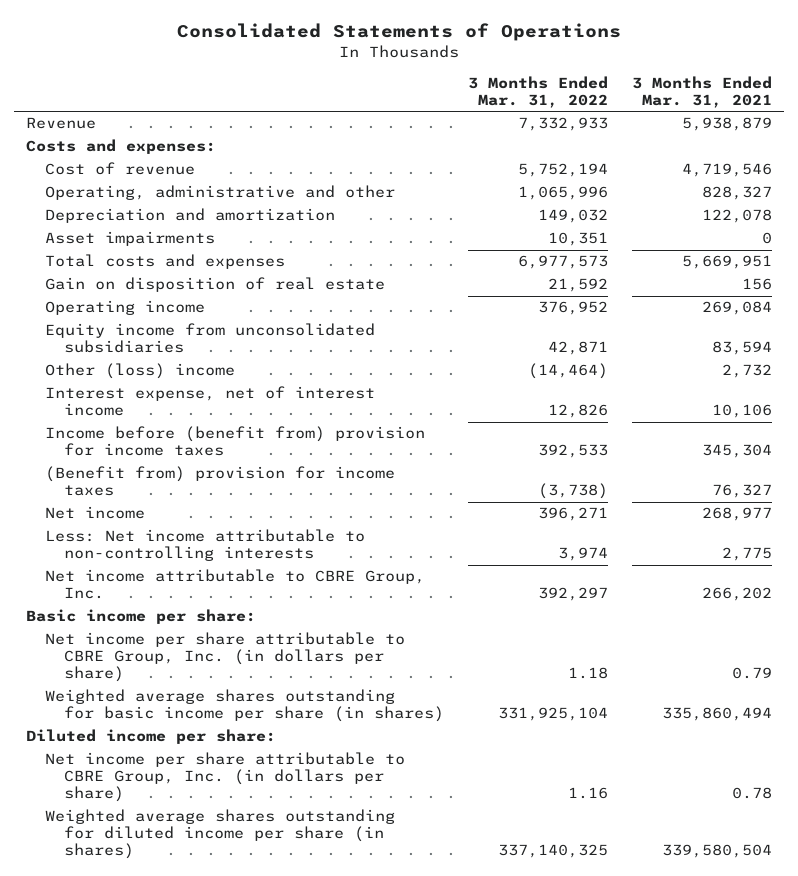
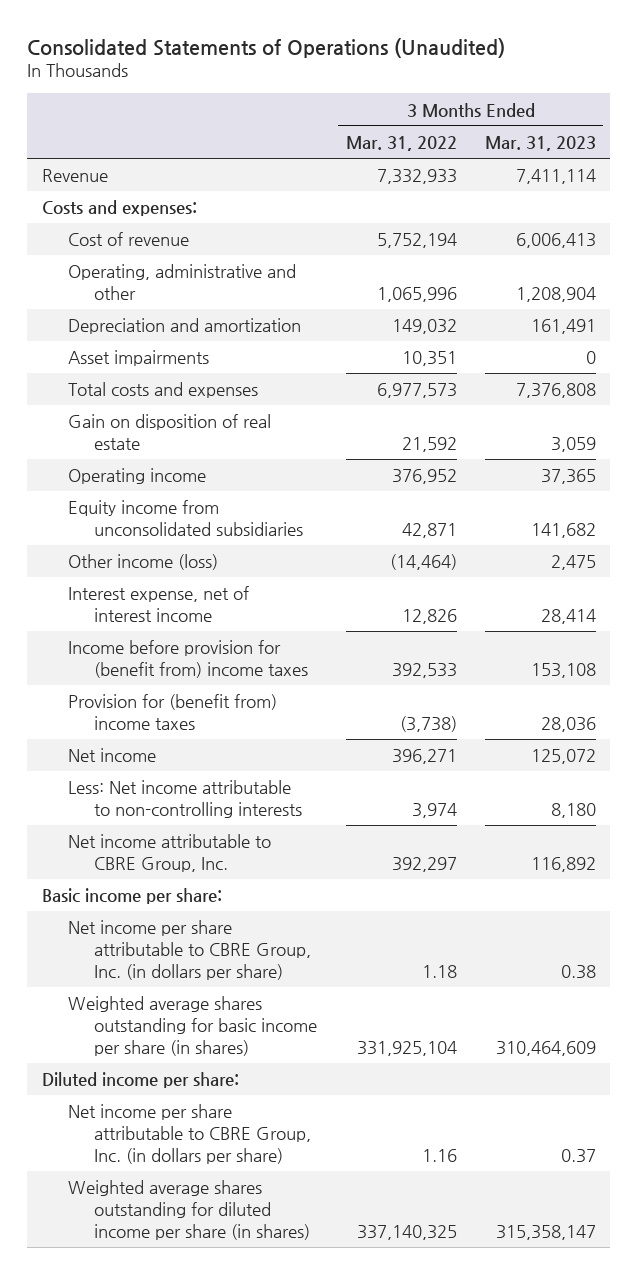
[177,23,622,42] Consolidated Statements of Operations -> [27,37,506,58] Consolidated Statements of Operations (Unaudited)
[632,76,773,109] 3 Months Ended Mar. 31, 2021 -> none
none -> [484,136,596,152] Mar. 31, 2023
[45,363,236,380] Other (loss) income -> [67,554,218,571] Other income (loss)
[45,426,426,457] Income before (benefit from) provision for income taxes -> [67,640,309,679] Income before provision for (benefit from) income taxes
[45,466,396,497] (Benefit from) provision for income taxes -> [67,694,277,731] Provision for (benefit from) income taxes

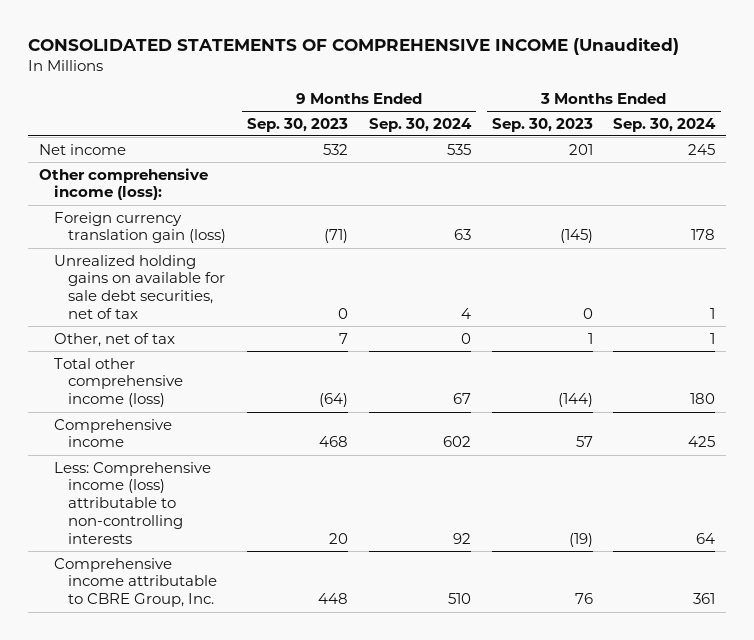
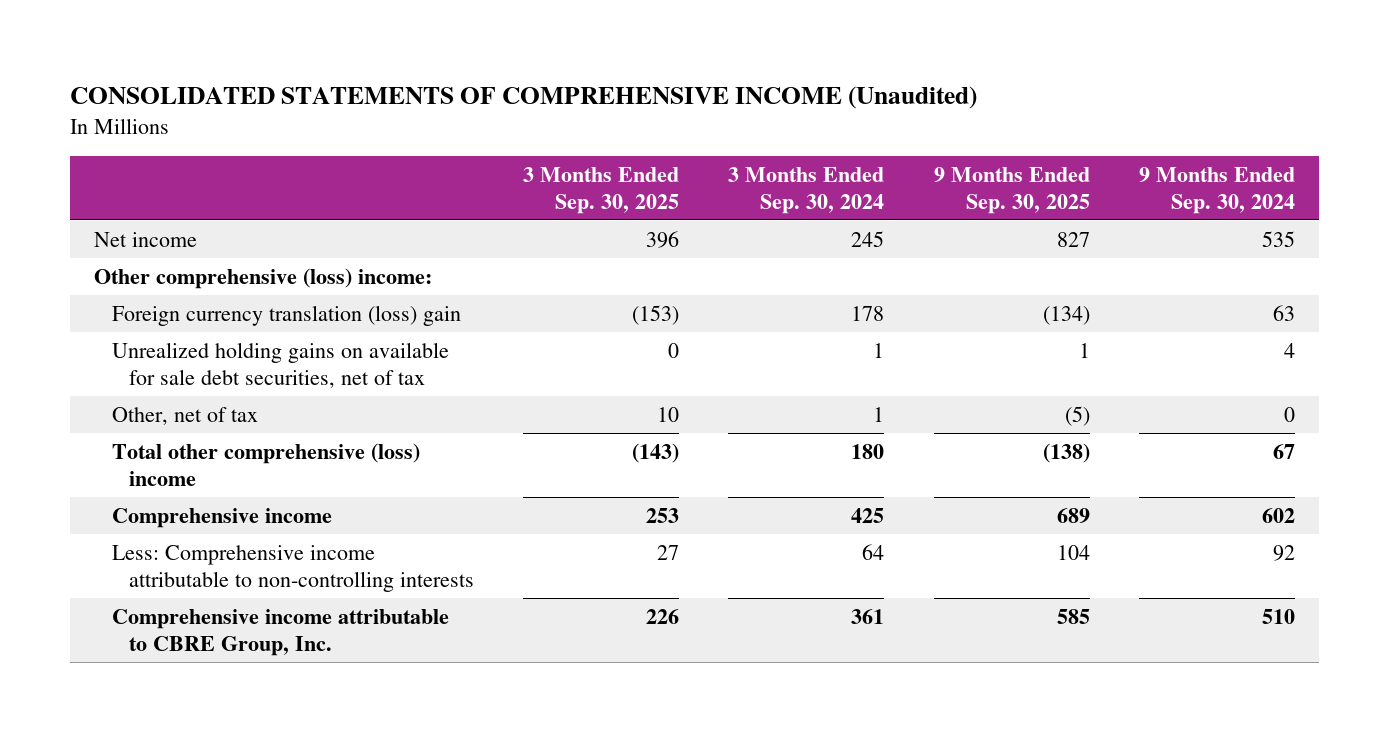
[247,117,349,132] Sep. 30, 2023 -> none
[491,117,593,132] Sep. 30, 2023 -> none
none -> [523,166,680,214] 3 Months Ended Sep. 30, 2025
none -> [933,166,1090,214] 9 Months Ended Sep. 30, 2025
[38,167,208,201] Other comprehensive income (loss): -> [94,267,433,289] Other comprehensive (loss) income:
[53,211,227,244] Foreign currency translation gain (loss) -> [111,304,461,326] Foreign currency translation (loss) gain
[53,357,184,408] Total other comprehensive income (loss) -> [111,442,420,486] Total other comprehensive (loss) income
[53,461,211,545] Less: Comprehensive income (loss) attributable to non-controlling interests -> [111,544,474,592] Less: Comprehensive income attributable to non-controlling interests

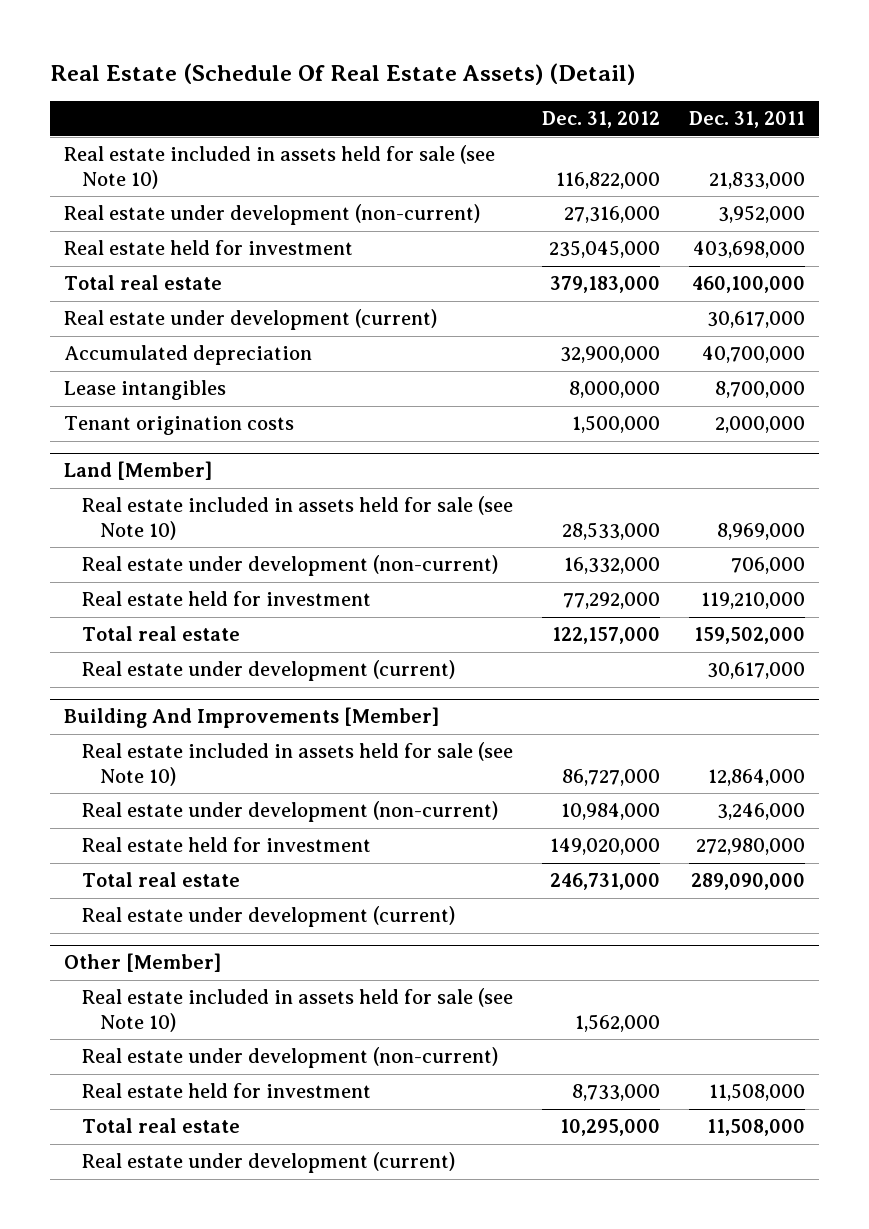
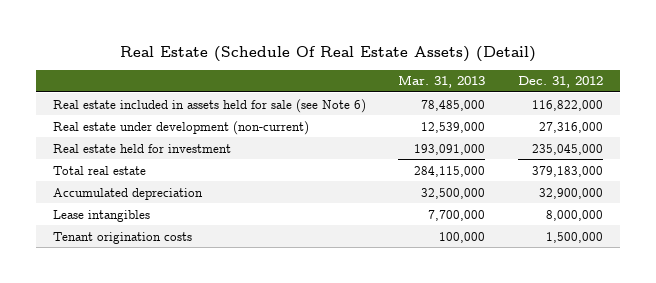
[688,111,805,129] Dec. 31, 2011 -> none
none -> [398,75,486,89] Mar. 31, 2013
[63,145,495,189] Real estate included in assets held for sale (see Note 10) -> [52,98,366,113] Real estate included in assets held for sale (see Note 6)
[63,309,437,331] Real estate under development (current) -> none
[63,461,212,481] Land [Member] -> none
[82,496,514,540] Real estate included in assets held for sale (see Note 10) -> none
[82,555,499,577] Real estate under development (non-current) -> none
[82,591,372,607] Real estate held for investment -> none
[82,626,241,642] Total real estate -> none
[82,660,456,682] Real estate under development (current) -> none
[63,707,439,729] Building And Improvements [Member] -> none
[82,742,514,786] Real estate included in assets held for sale (see Note 10) -> none
[82,801,499,823] Real estate under development (non-current) -> none
[82,837,372,853] Real estate held for investment -> none
[82,872,241,888] Total real estate -> none
[82,906,456,928] Real estate under development (current) -> none
[63,953,221,973] Other [Member] -> none
[82,988,514,1032] Real estate included in assets held for sale (see Note 10) -> none
[82,1047,499,1069] Real estate under development (non-current) -> none
[82,1083,372,1099] Real estate held for investment -> none
[82,1118,241,1134] Total real estate -> none
[82,1152,456,1174] Real estate under development (current) -> none

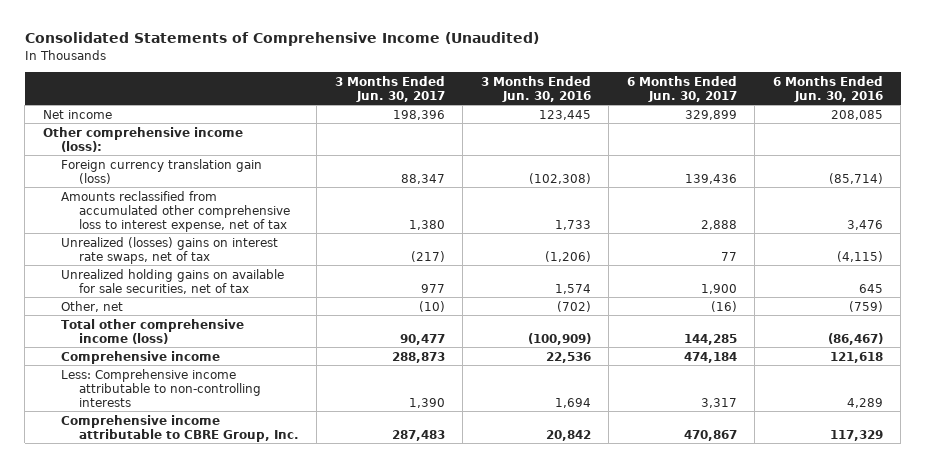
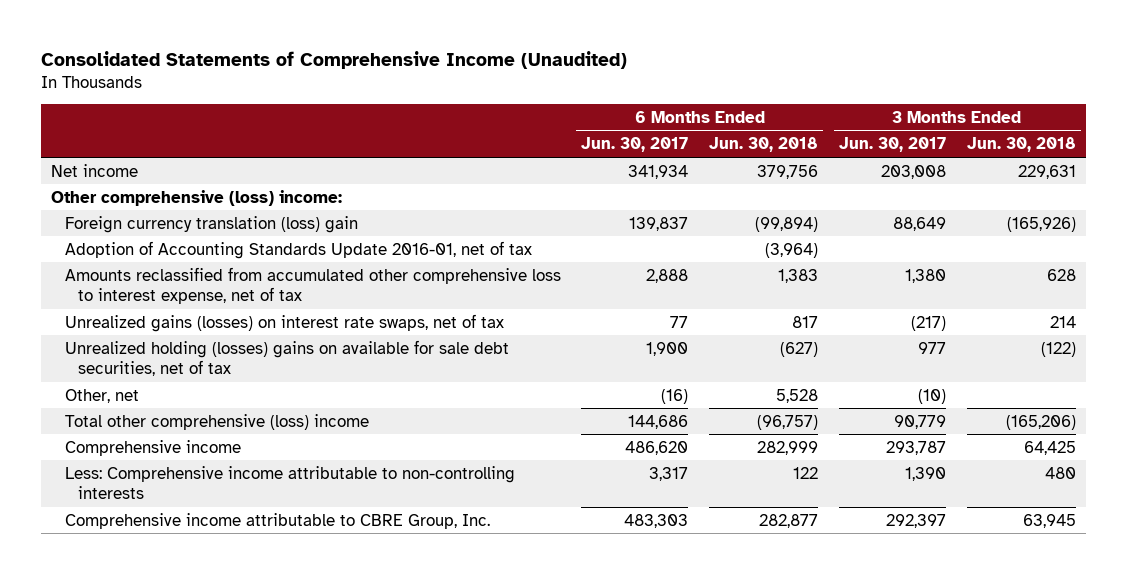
[480,75,591,102] 3 Months Ended Jun. 30, 2016 -> none
[772,75,883,102] 6 Months Ended Jun. 30, 2016 -> none
none -> [709,137,819,153] Jun. 30, 2018
none -> [966,137,1076,153] Jun. 30, 2018
[392,109,445,120] 198,396 -> [880,164,946,179] 203,008
[684,109,737,120] 329,899 -> [628,164,689,179] 341,934
[42,126,243,152] Other comprehensive income (loss): -> [51,189,343,206] Other comprehensive (loss) income:
[60,158,262,184] Foreign currency translation gain (loss) -> [64,215,358,233] Foreign currency translation (loss) gain
[400,173,445,184] 88,347 -> [892,216,946,231] 88,649
[684,173,737,184] 139,436 -> [629,216,689,231] 139,837
none -> [64,240,532,259] Adoption of Accounting Standards Update 2016-01, net of tax
[60,236,278,264] Unrealized (losses) gains on interest rate swaps, net of tax -> [64,313,504,332] Unrealized gains (losses) on interest rate swaps, net of tax
[60,268,284,294] Unrealized holding gains on available for sale securities, net of tax -> [64,339,509,377] Unrealized holding (losses) gains on available for sale debt securities, net of tax
[60,318,244,344] Total other comprehensive income (loss) -> [64,413,369,430] Total other comprehensive (loss) income
[399,333,445,345] 90,477 -> [893,414,946,429] 90,779
[683,333,737,345] 144,285 -> [628,414,689,429] 144,686
[391,351,445,363] 288,873 -> [885,440,946,455] 293,787
[683,351,737,363] 474,184 -> [625,440,689,455] 486,620
[391,429,445,441] 287,483 -> [885,513,946,528] 292,397
[683,429,737,441] 470,867 -> [624,513,689,528] 483,303

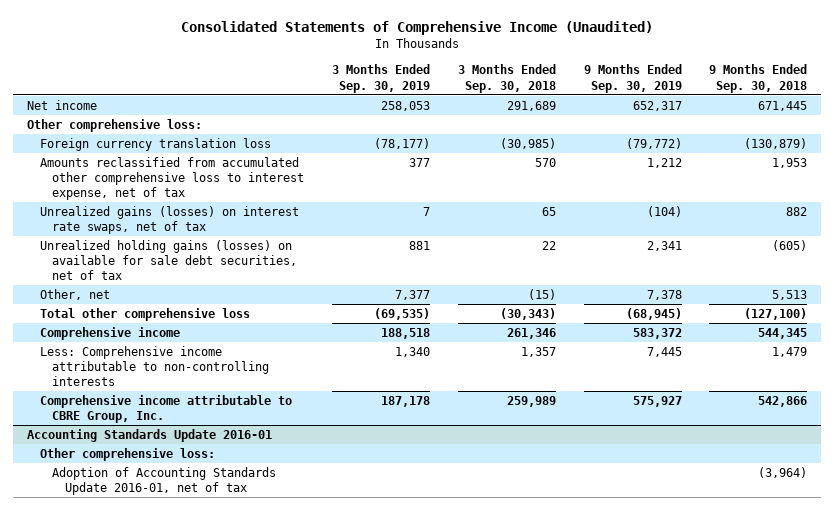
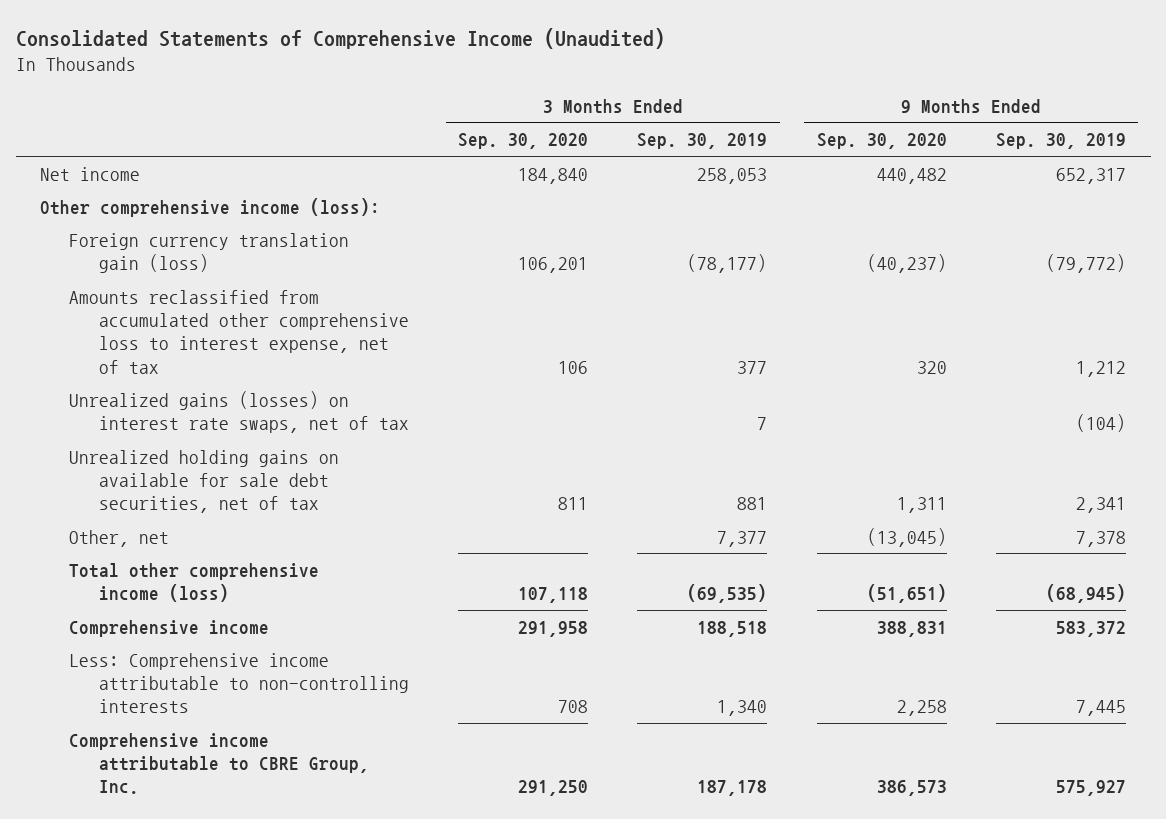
[457,64,556,93] 3 Months Ended Sep. 30, 2018 -> none
[709,64,808,93] 9 Months Ended Sep. 30, 2018 -> none
none -> [458,133,589,150] Sep. 30, 2020
none -> [816,133,947,150] Sep. 30, 2020
[27,118,203,132] Other comprehensive loss: -> [40,197,381,217] Other comprehensive income (loss):
[39,137,271,151] Foreign currency translation loss -> [69,232,350,274] Foreign currency translation gain (loss)
[39,239,298,281] Unrealized holding gains (losses) on available for sale debt securities, net of tax -> [69,449,340,514] Unrealized holding gains on available for sale debt securities, net of tax
[39,307,250,321] Total other comprehensive loss -> [69,562,320,603] Total other comprehensive income (loss)
[27,428,273,442] Accounting Standards Update 2016-01 -> none
[39,447,215,461] Other comprehensive loss: -> none
[52,466,277,496] Adoption of Accounting Standards Update 2016-01, net of tax -> none

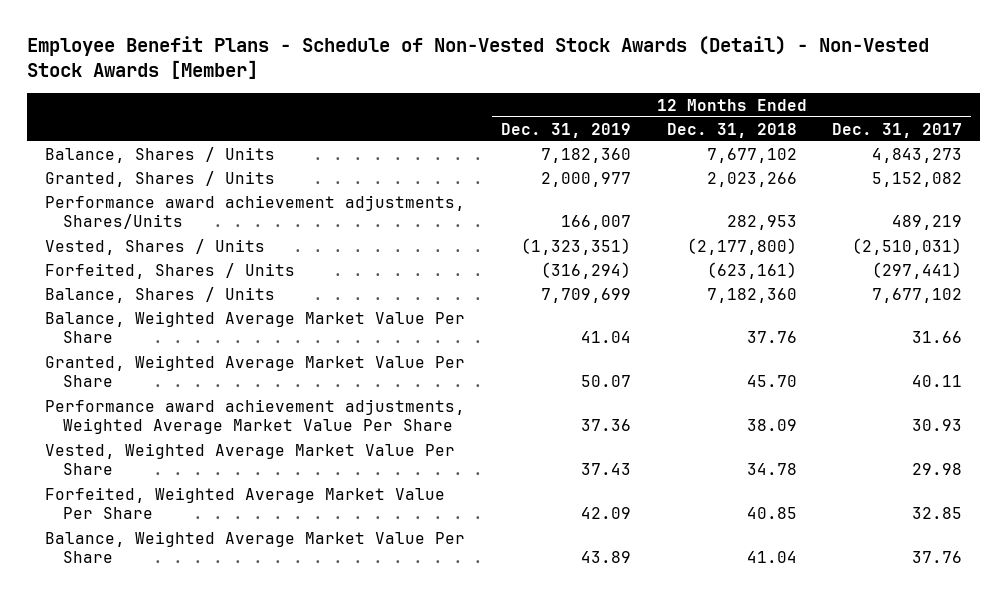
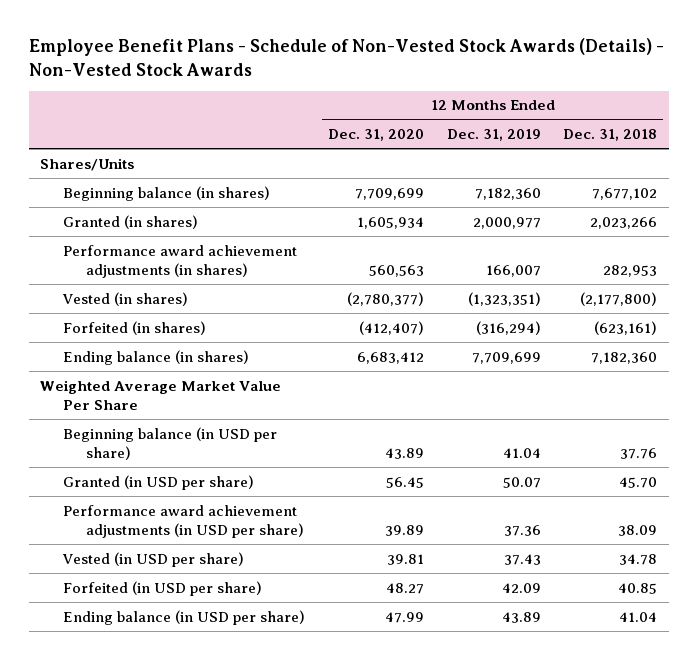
[27,36,930,79] Employee Benefit Plans - Schedule of Non-Vested Stock Awards (Detail) - Non-Vested Stock Awards [Member] -> [29,38,665,76] Employee Benefit Plans - Schedule of Non-Vested Stock Awards (Details) - Non-Vested Stock Awards
[832,122,963,138] Dec. 31, 2017 -> none
none -> [327,128,424,141] Dec. 31, 2020
none -> [40,157,135,171] Shares/Units
[45,146,276,163] Balance, Shares / Units -> [63,185,271,201] Beginning balance (in shares)
[45,170,276,187] Granted, Shares / Units -> [63,214,199,229] Granted (in shares)
[45,194,466,230] Performance award achievement adjustments, Shares/Units -> [63,244,298,278] Performance award achievement adjustments (in shares)
[45,238,266,255] Vested, Shares / Units -> [62,291,189,306] Vested (in shares)
[45,262,296,279] Forfeited, Shares / Units -> [63,320,207,335] Forfeited (in shares)
[45,286,276,303] Balance, Shares / Units -> [63,349,250,365] Ending balance (in shares)
none -> [40,379,282,410] Weighted Average Market Value Per Share
[45,310,466,344] Balance, Weighted Average Market Value Per Share -> [63,426,278,460] Beginning balance (in USD per share)
[45,354,466,388] Granted, Weighted Average Market Value Per Share -> [63,474,255,490] Granted (in USD per share)
[45,398,466,435] Performance award achievement adjustments, Weighted Average Market Value Per Share -> [63,504,304,538] Performance award achievement adjustments (in USD per share)
[45,442,456,476] Vested, Weighted Average Market Value Per Share -> [62,551,245,567] Vested (in USD per share)
[45,486,446,520] Forfeited, Weighted Average Market Value Per Share -> [63,580,263,596] Forfeited (in USD per share)
[45,530,466,564] Balance, Weighted Average Market Value Per Share -> [63,609,306,625] Ending balance (in USD per share)

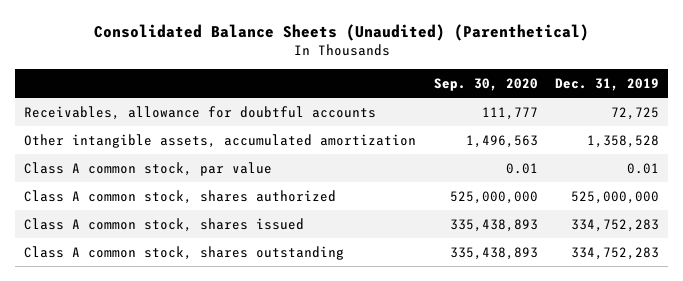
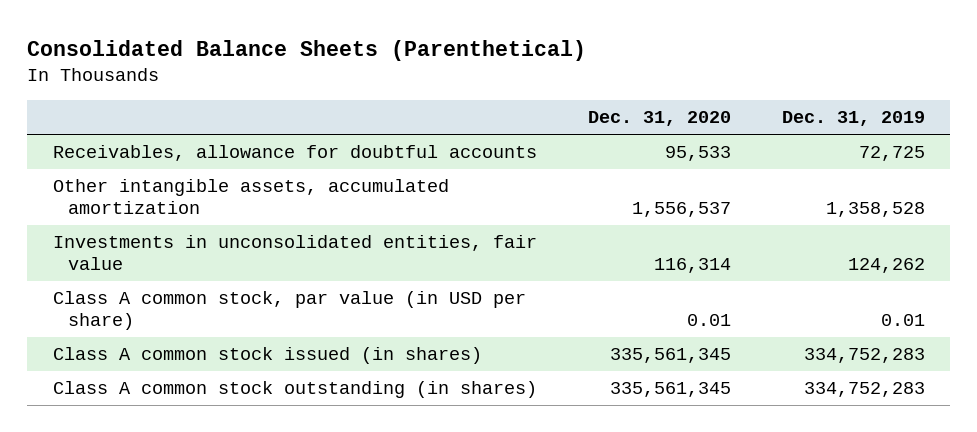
[93,23,589,41] Consolidated Balance Sheets (Unaudited) (Parenthetical) -> [27,40,587,62] Consolidated Balance Sheets (Parenthetical)
[433,77,538,91] Sep. 30, 2020 -> none
none -> [587,111,731,127] Dec. 31, 2020
[24,189,337,204] Class A common stock, shares authorized -> none
none -> [52,235,537,271] Investments in unconsolidated entities, fair value
[24,161,273,176] Class A common stock, par value -> [52,291,526,331] Class A common stock, par value (in USD per share)
[24,217,305,232] Class A common stock, shares issued -> [52,347,482,365] Class A common stock issued (in shares)
[24,245,345,260] Class A common stock, shares outstanding -> [52,381,537,399] Class A common stock outstanding (in shares)

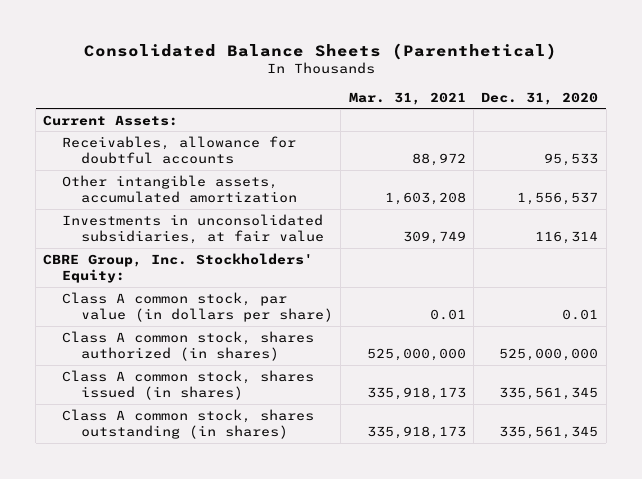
[781,111,925,127] Dec. 31, 2019 -> none
none -> [348,91,466,105] Mar. 31, 2021
none -> [43,114,179,126] Current Assets:
[52,235,537,271] Investments in unconsolidated entities, fair value -> [62,213,325,245] Investments in unconsolidated subsidiaries, at fair value
none -> [43,252,314,284] CBRE Group, Inc. Stockholders' Equity:
[52,291,526,331] Class A common stock, par value (in USD per share) -> [62,291,334,323] Class A common stock, par value (in dollars per share)
none -> [62,330,315,362] Class A common stock, shares authorized (in shares)
[52,347,482,365] Class A common stock issued (in shares) -> [62,369,315,401] Class A common stock, shares issued (in shares)
[52,381,537,399] Class A common stock outstanding (in shares) -> [62,408,315,440] Class A common stock, shares outstanding (in shares)

